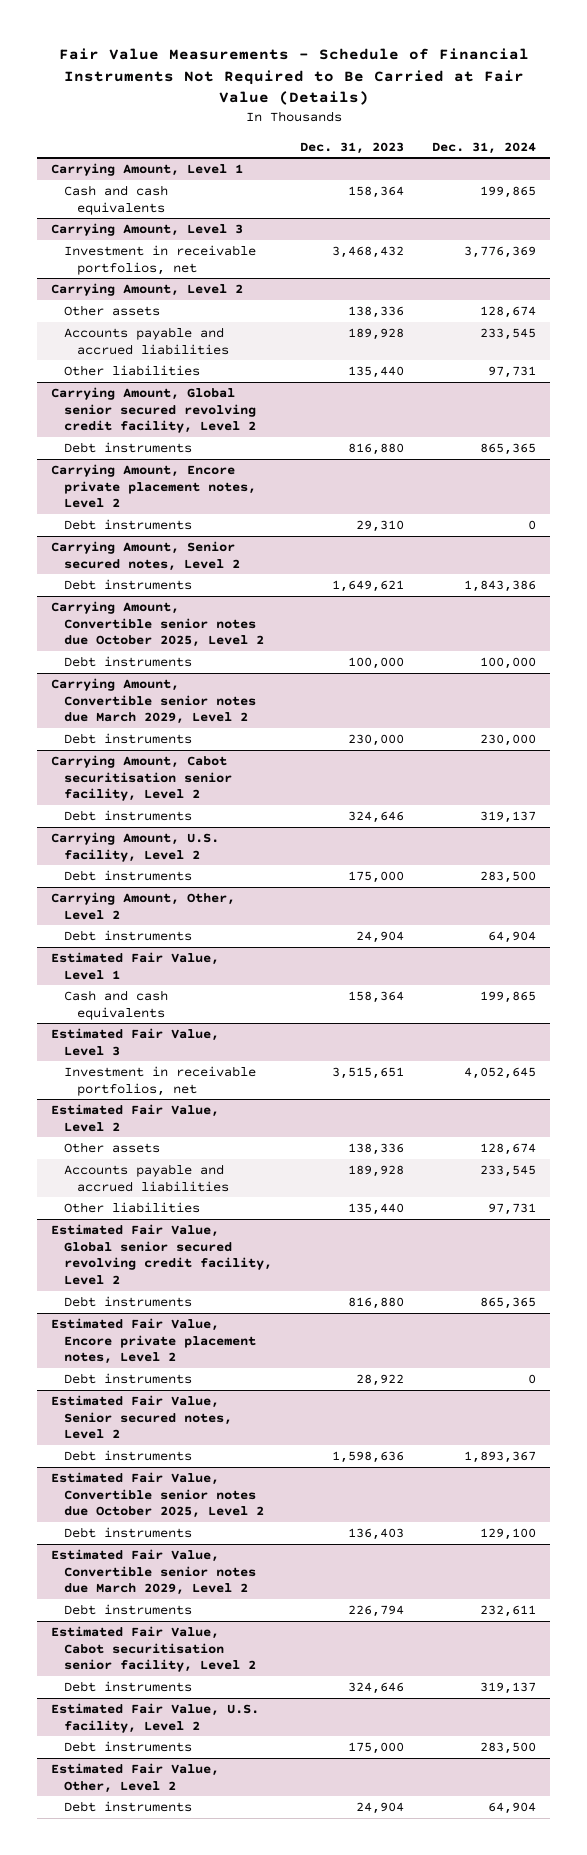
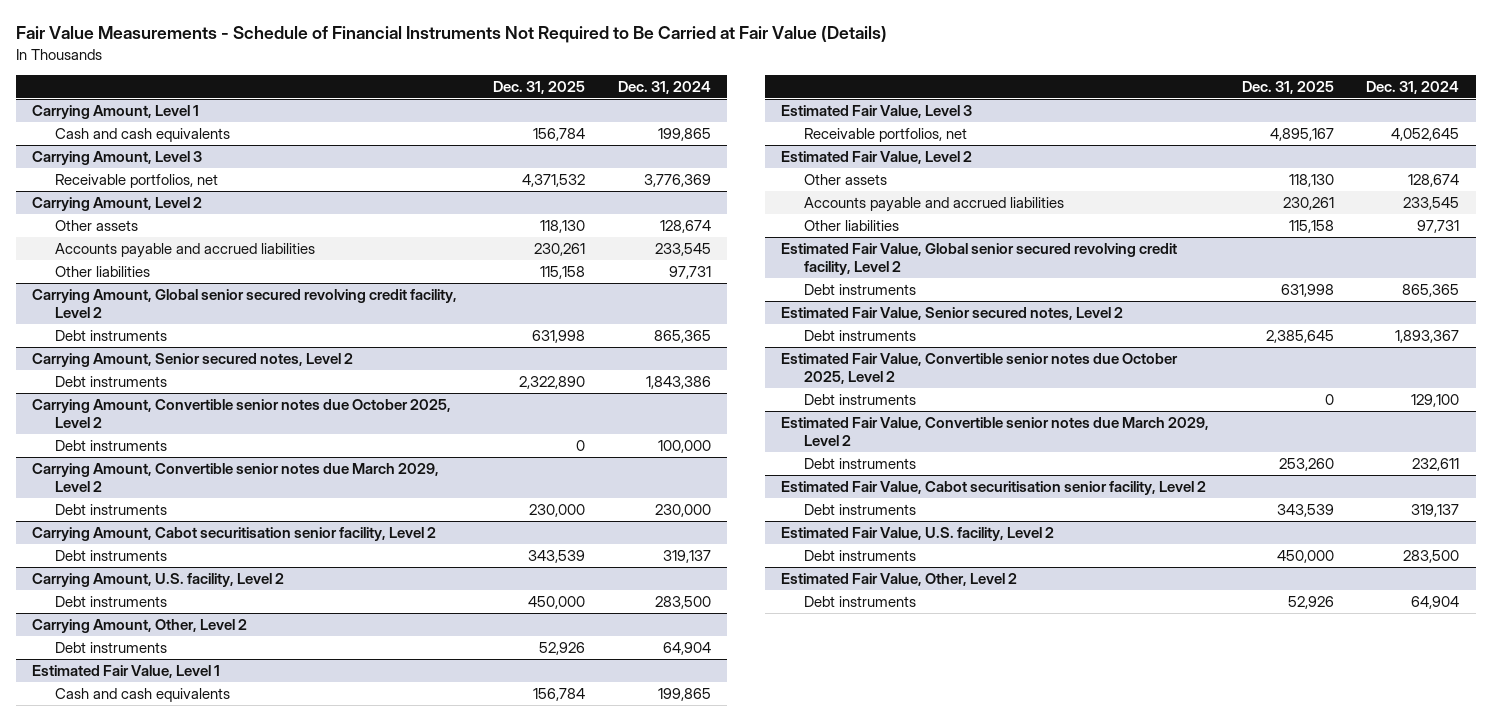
[300,141,405,154] Dec. 31, 2023 -> none
none -> [492,80,585,94] Dec. 31, 2025
[64,245,257,275] Investment in receivable portfolios, net -> [55,173,219,188] Receivable portfolios, net
[50,464,257,509] Carrying Amount, Encore private placement notes, Level 2 -> none
[64,519,193,531] Debt instruments -> none
[64,1066,257,1096] Investment in receivable portfolios, net -> [803,127,967,142] Receivable portfolios, net
[50,1318,257,1365] Estimated Fair Value, Encore private placement notes, Level 2 -> none
[64,1373,193,1385] Debt instruments -> none

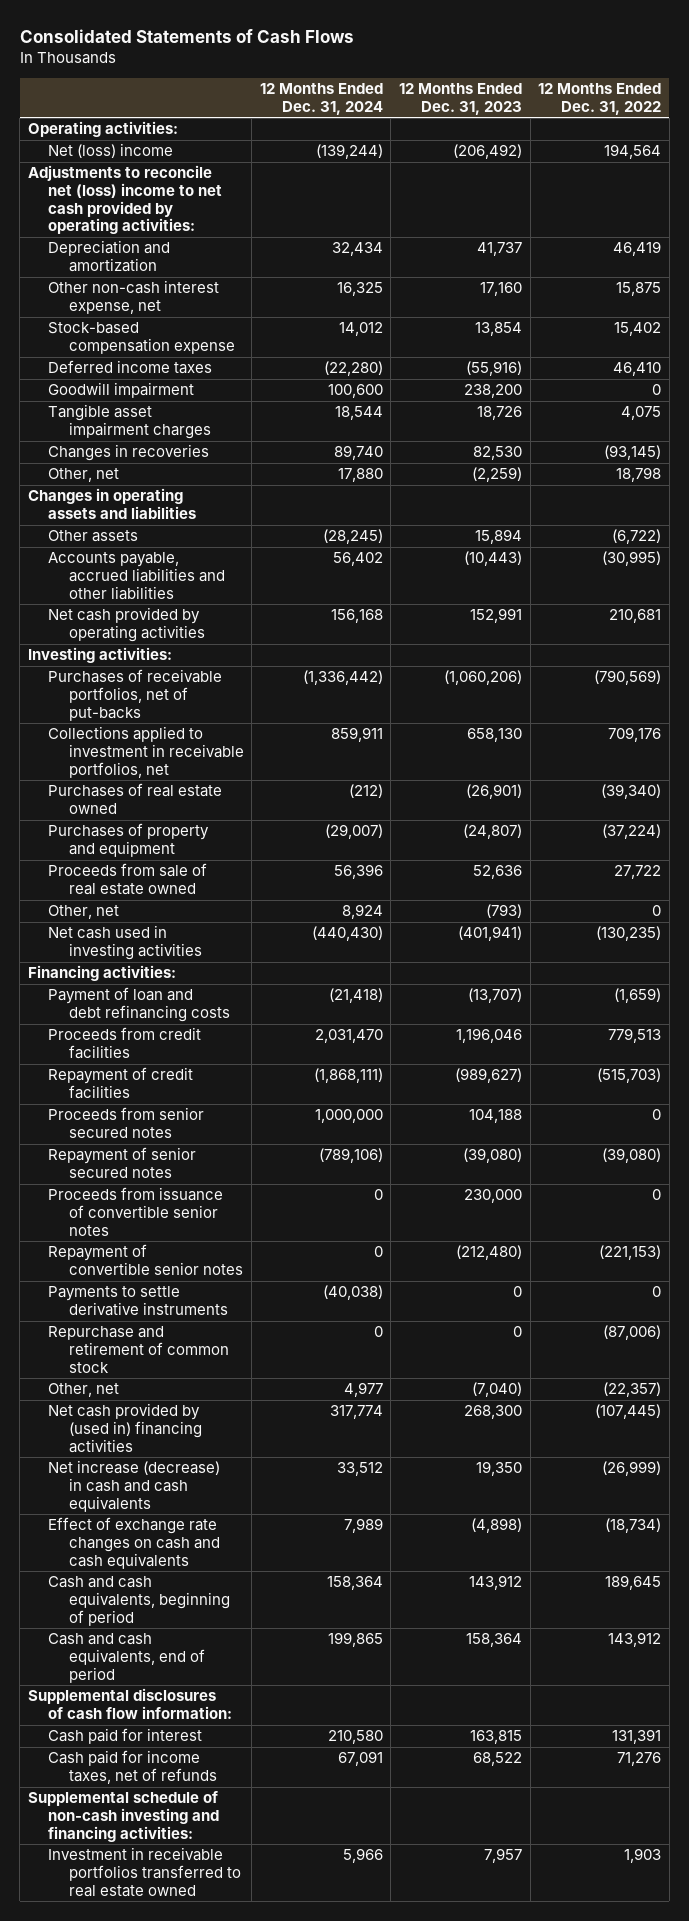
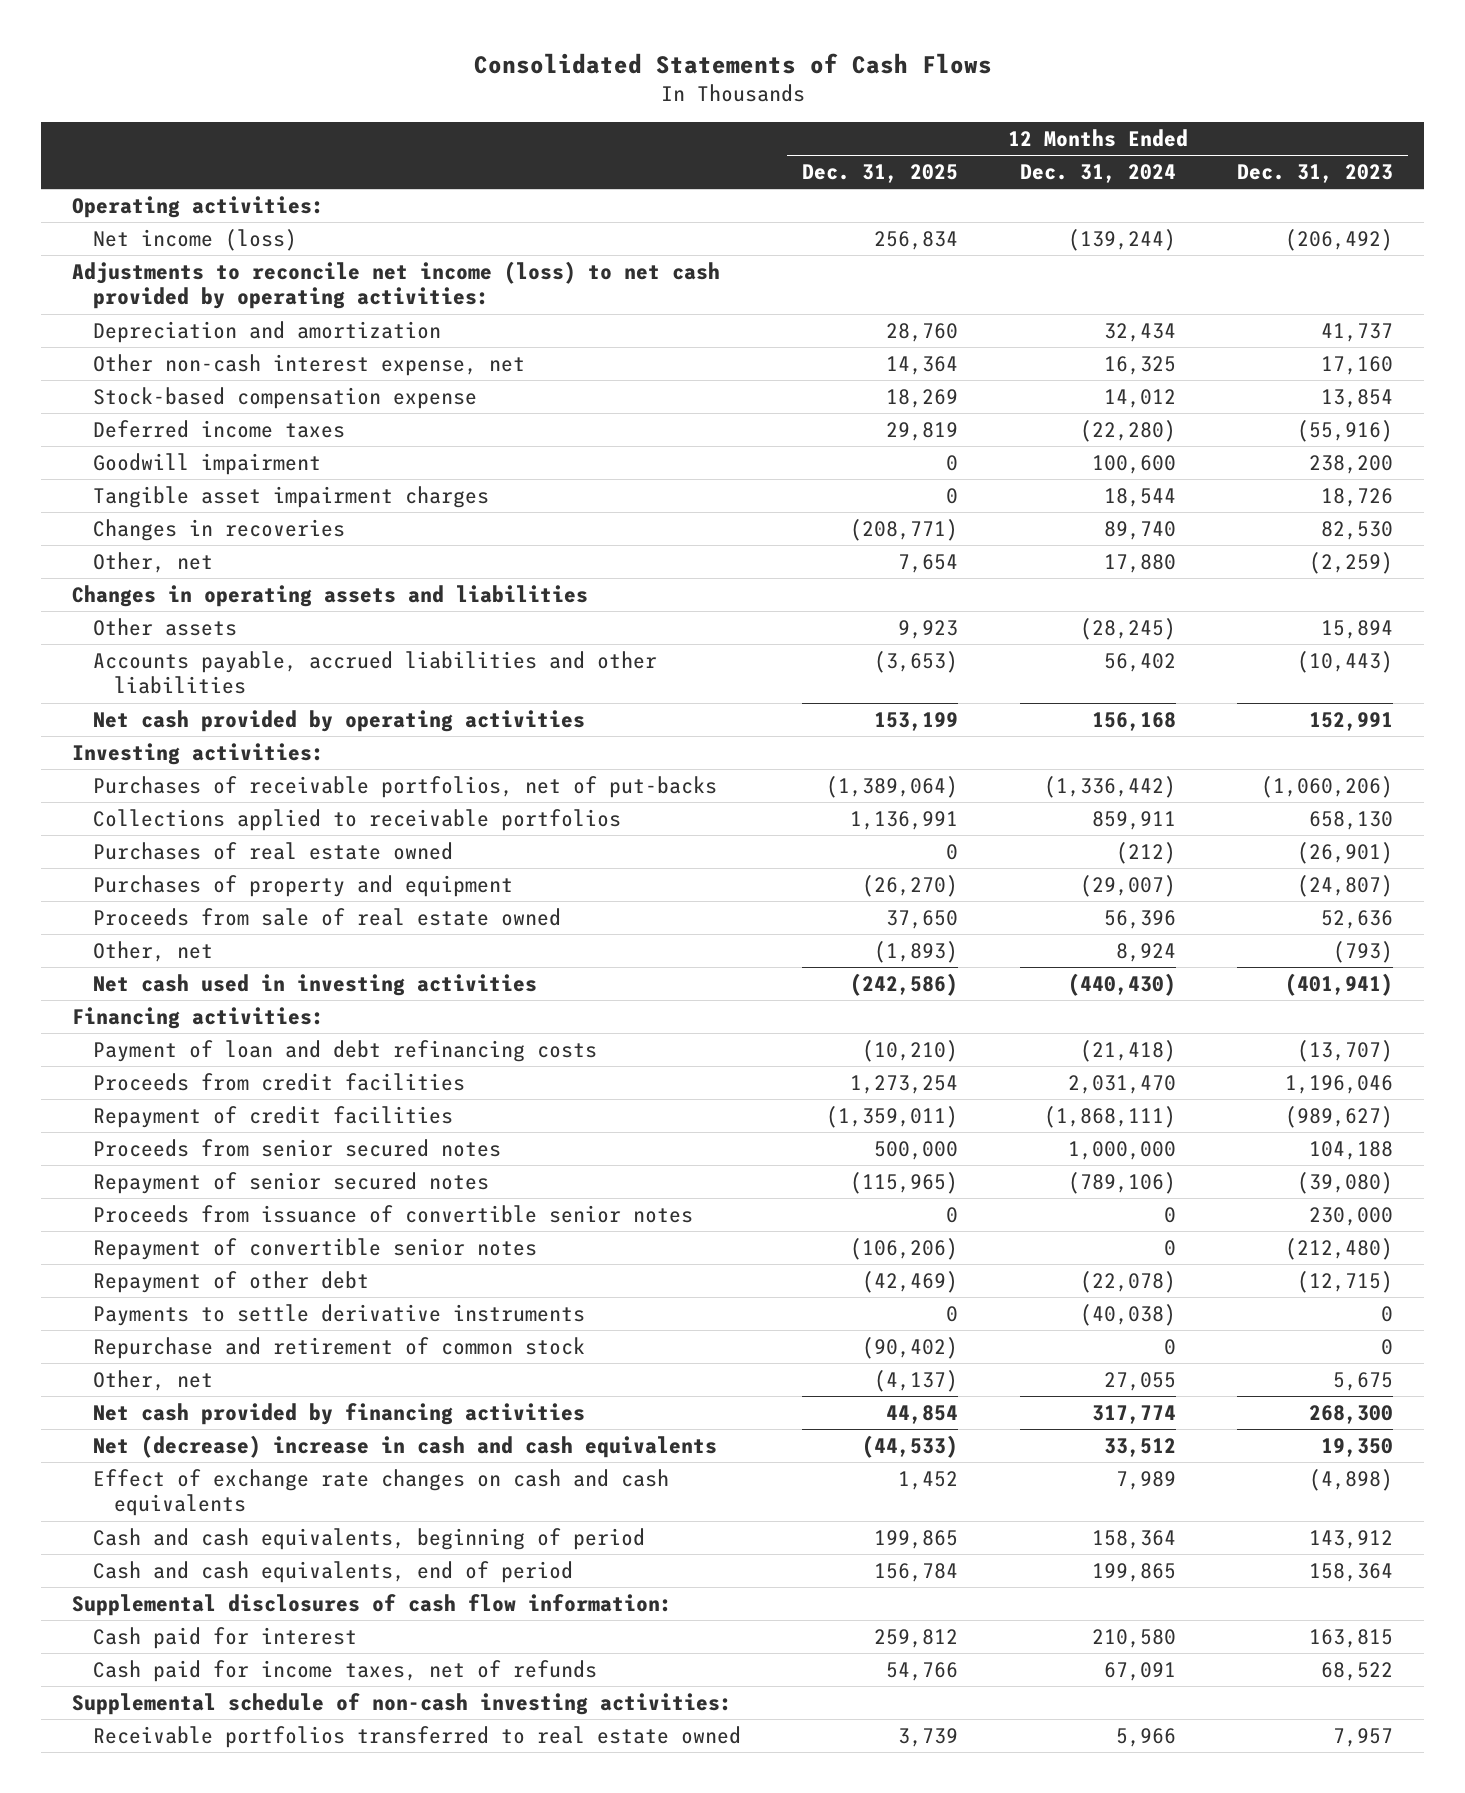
[538,83,662,115] 12 Months Ended Dec. 31, 2022 -> none
none -> [802,163,959,183] Dec. 31, 2025
[48,143,174,159] Net (loss) income -> [92,228,297,251] Net income (loss)
[27,165,223,235] Adjustments to reconcile net (loss) income to net cash provided by operating activities: -> [71,260,720,310] Adjustments to reconcile net income (loss) to net cash provided by operating activities:
[48,726,244,778] Collections applied to investment in receivable portfolios, net -> [92,808,621,831] Collections applied to receivable portfolios
none -> [92,1270,369,1293] Repayment of other debt
[343,1382,383,1398] 4,977 -> [1103,1371,1176,1391] 27,055
[472,1382,523,1398] (7,040) -> [1333,1371,1394,1391] 5,675
[48,1403,202,1453] Net cash provided by (used in) financing activities -> [92,1402,585,1425] Net cash provided by financing activities
[48,1460,221,1512] Net increase (decrease) in cash and cash equivalents -> [92,1434,717,1458] Net (decrease) increase in cash and cash equivalents
[27,1791,220,1842] Supplemental schedule of non-cash investing and financing activities: -> [71,1692,732,1715] Supplemental schedule of non-cash investing activities:
[48,1847,241,1897] Investment in receivable portfolios transferred to real estate owned -> [92,1725,741,1748] Receivable portfolios transferred to real estate owned

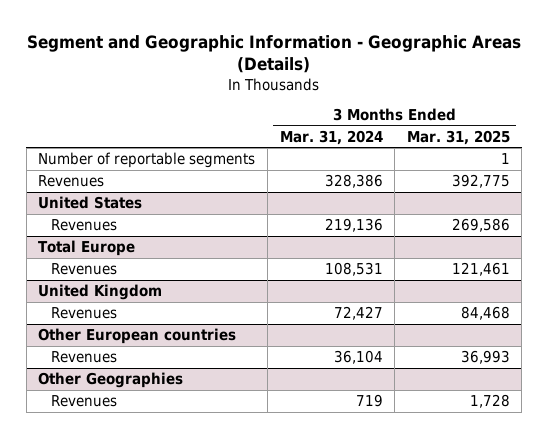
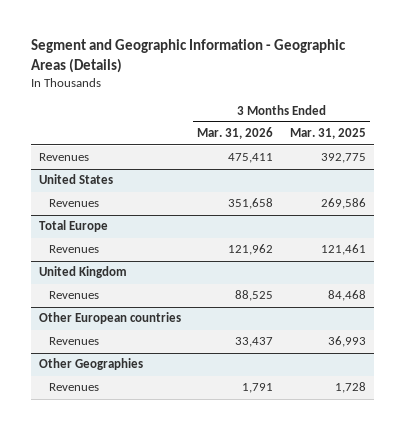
[279,129,383,145] Mar. 31, 2024 -> none
none -> [197,127,274,140] Mar. 31, 2026
[38,152,256,169] Number of reportable segments -> none

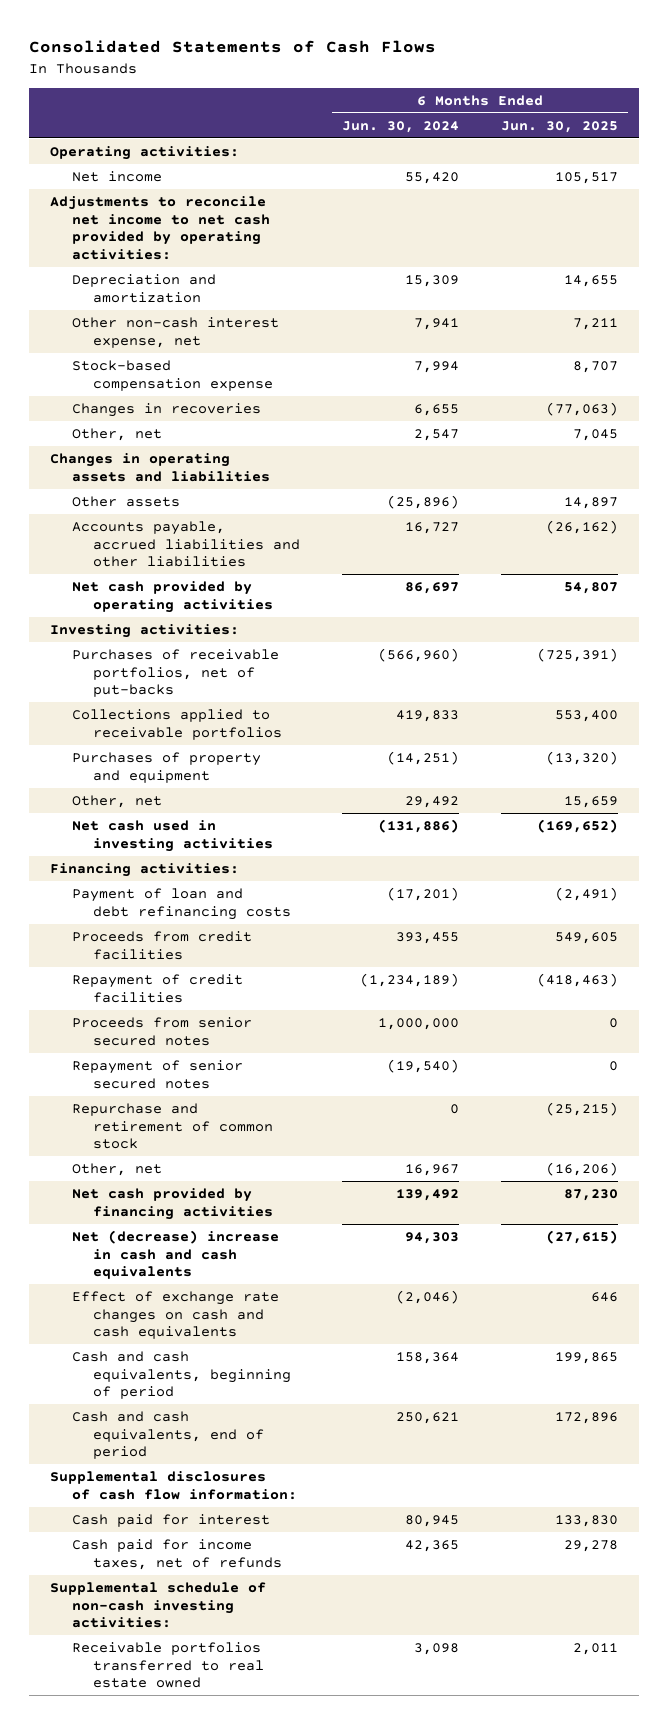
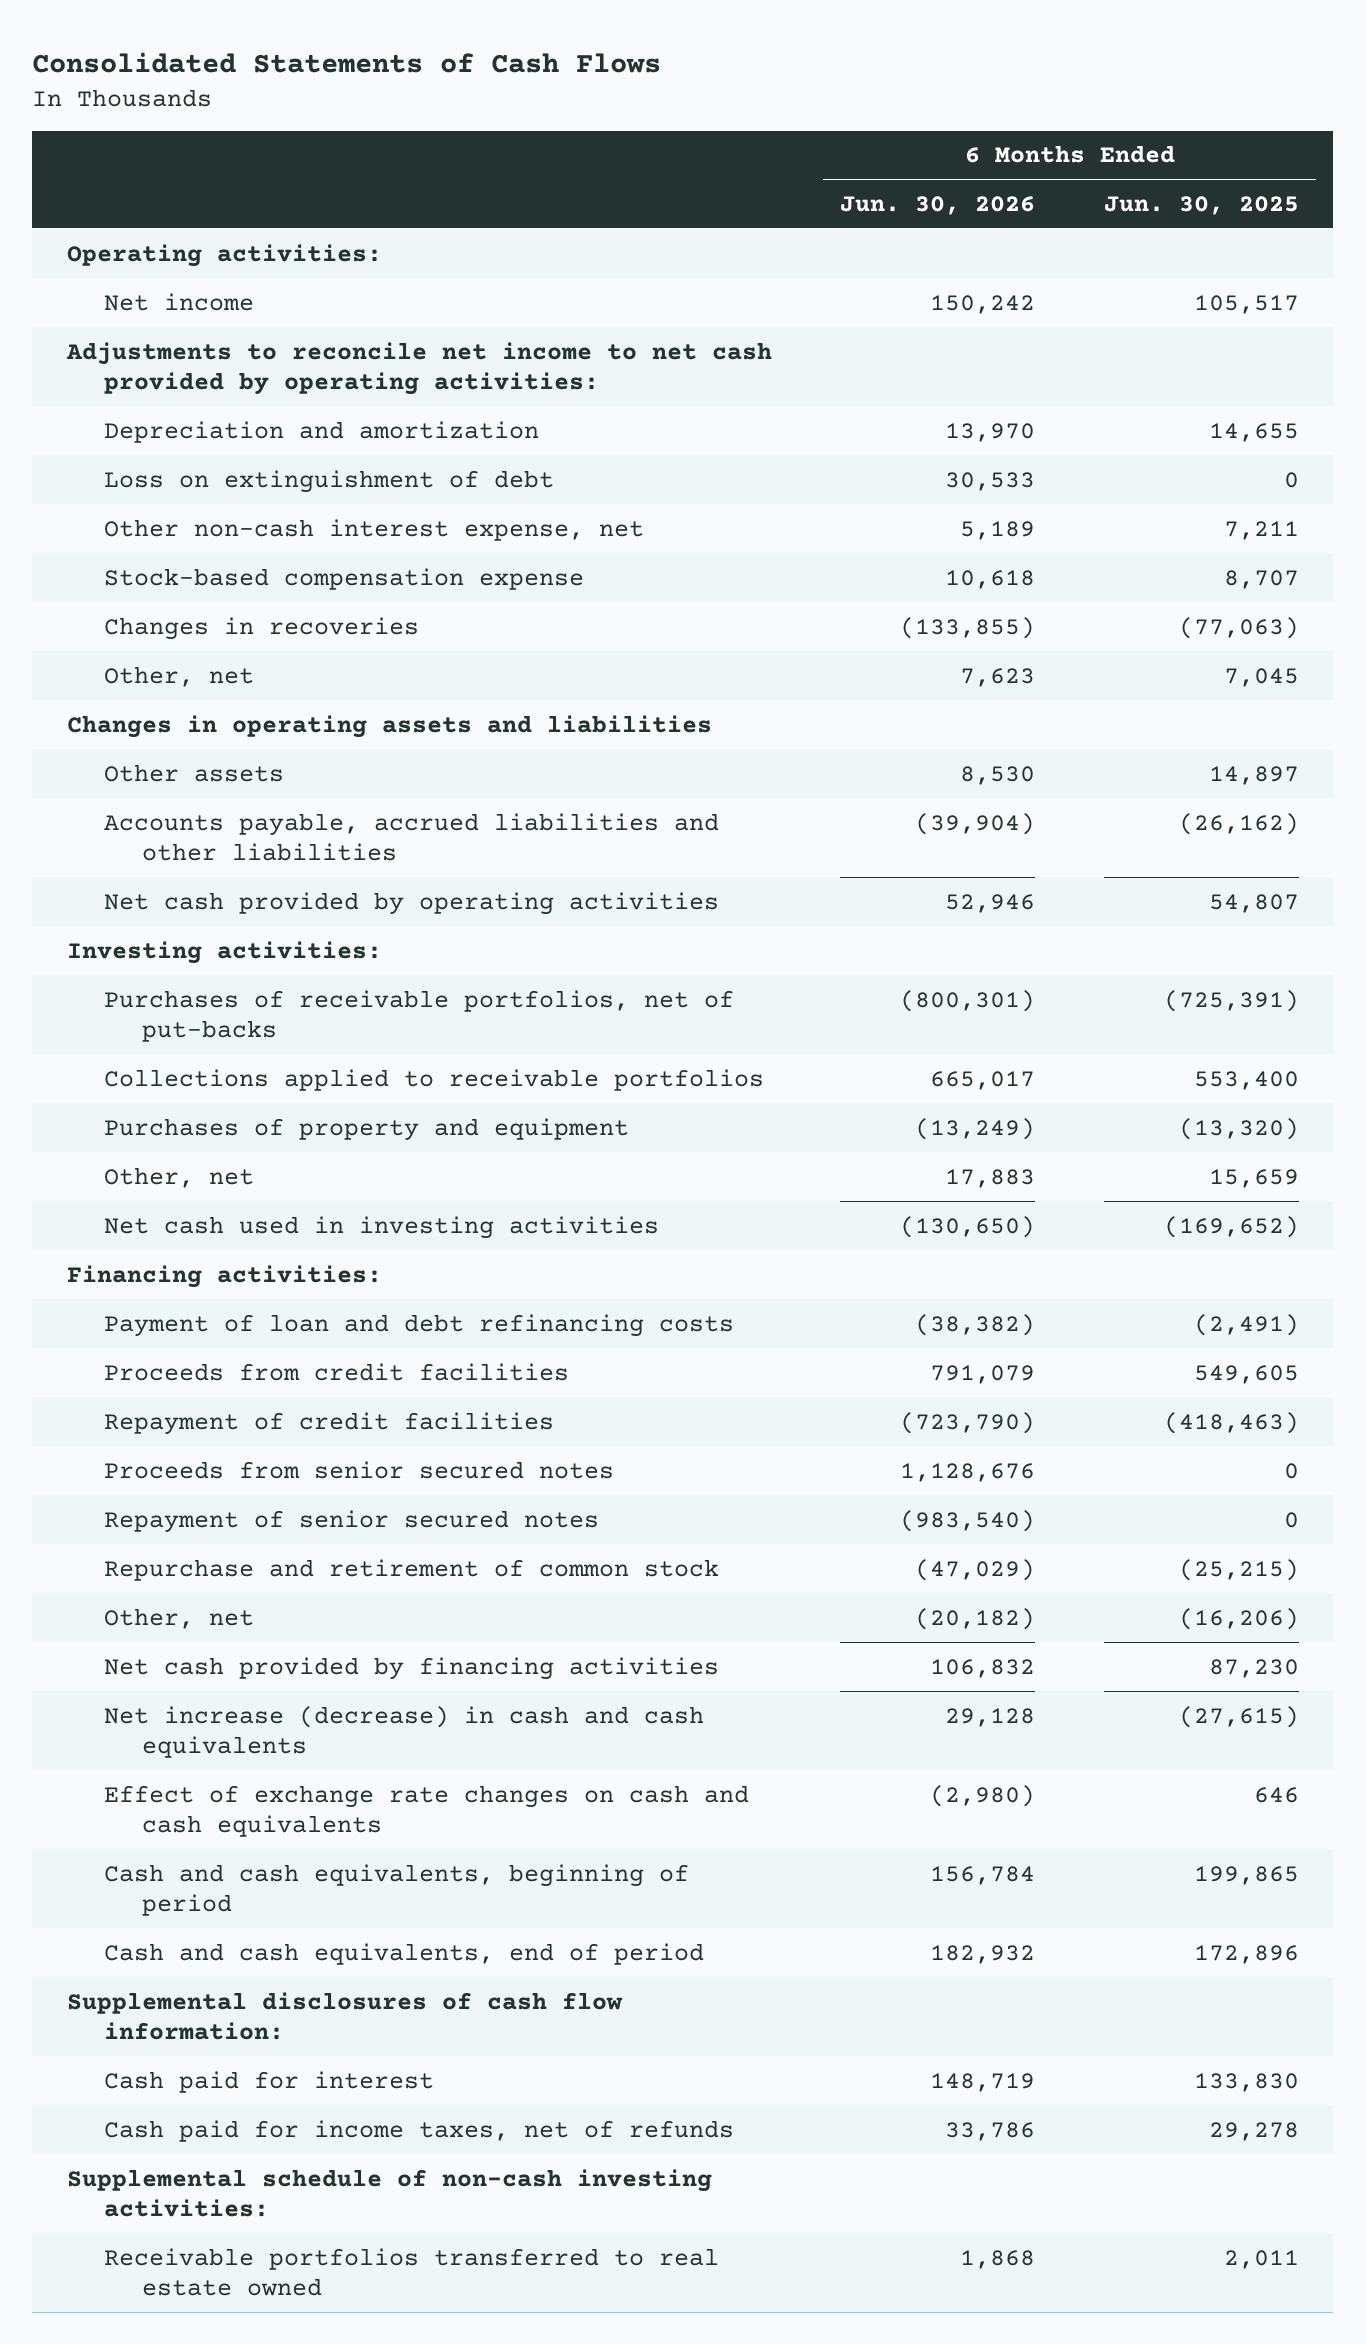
[342,120,460,133] Jun. 30, 2024 -> none
none -> [840,196,1036,216] Jun. 30, 2026
none -> [104,469,555,493] Loss on extinguishment of debt
[71,1229,279,1280] Net (decrease) increase in cash and cash equivalents -> [104,1705,705,1759] Net increase (decrease) in cash and cash equivalents

